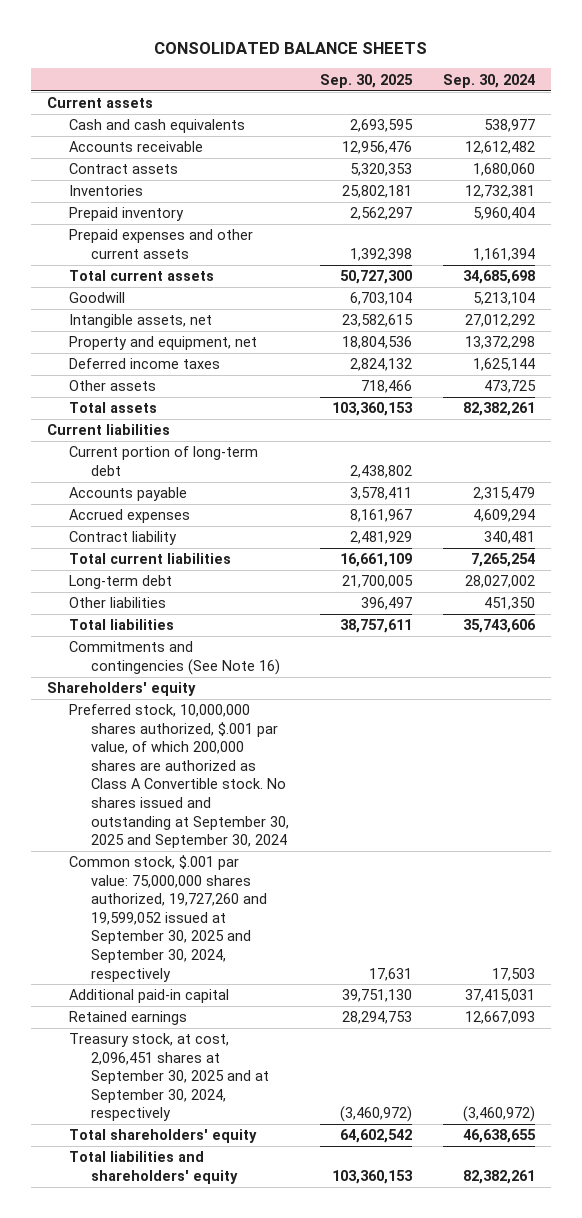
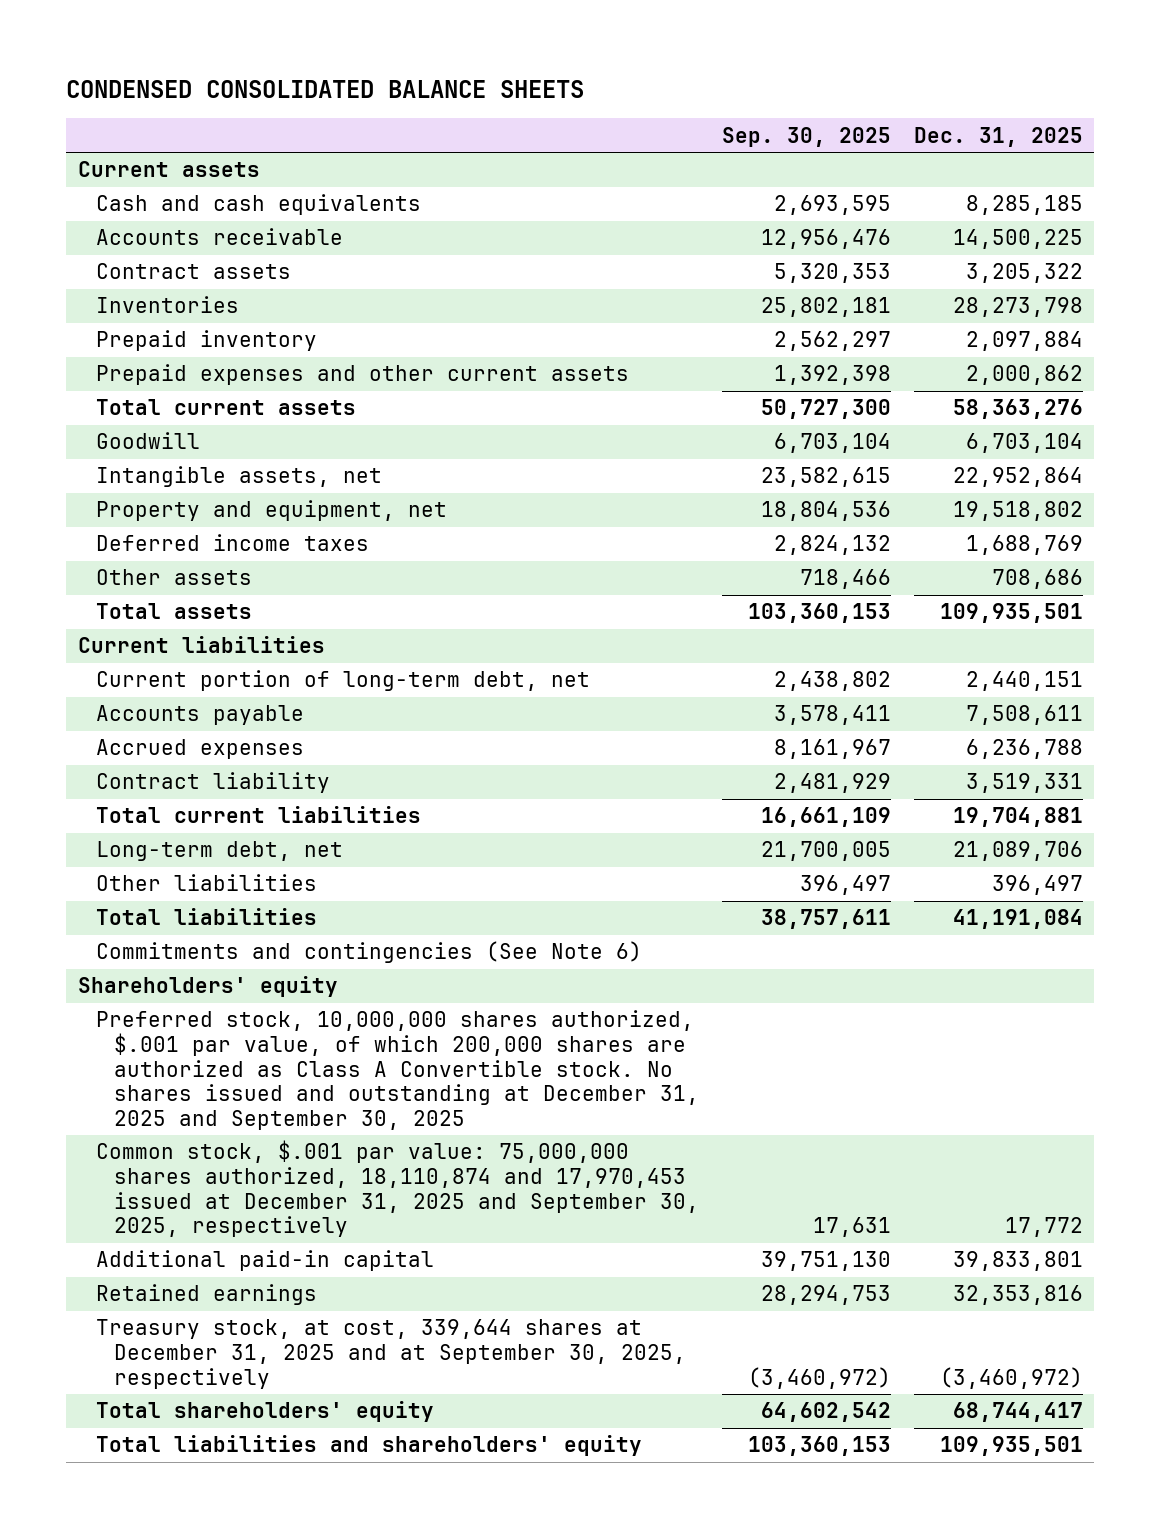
[153,41,427,54] CONSOLIDATED BALANCE SHEETS -> [66,79,585,98] CONDENSED CONSOLIDATED BALANCE SHEETS
[443,73,536,88] Sep. 30, 2024 -> none
none -> [914,126,1084,147] Dec. 31, 2025
[68,446,258,476] Current portion of long-term debt -> [95,670,590,692] Current portion of long-term debt, net
[68,575,172,590] Long-term debt -> [95,841,343,862] Long-term debt, net
[68,641,280,675] Commitments and contingencies (See Note 16) -> [95,941,642,964] Commitments and contingencies (See Note 6)
[68,704,289,849] Preferred stock, 10,000,000 shares authorized, $.001 par value, of which 200,000 shares are authorized as Class A Convertible stock. No shares issued and outstanding at September 30, 2025 and September 30, 2024 -> [95,1010,700,1130] Preferred stock, 10,000,000 shares authorized, $.001 par value, of which 200,000 shares are authorized as Class A Convertible stock. No shares issued and outstanding at December 31, 2025 and September 30, 2025
[68,855,267,982] Common stock, $.001 par value: 75,000,000 shares authorized, 19,727,260 and 19,599,052 issued at September 30, 2025 and September 30, 2024, respectively -> [95,1140,700,1238] Common stock, $.001 par value: 75,000,000 shares authorized, 18,110,874 and 17,970,453 issued at December 31, 2025 and September 30, 2025, respectively
[68,1033,269,1122] Treasury stock, at cost, 2,096,451 shares at September 30, 2025 and at September 30, 2024, respectively -> [95,1319,687,1389] Treasury stock, at cost, 339,644 shares at December 31, 2025 and at September 30, 2025, respectively

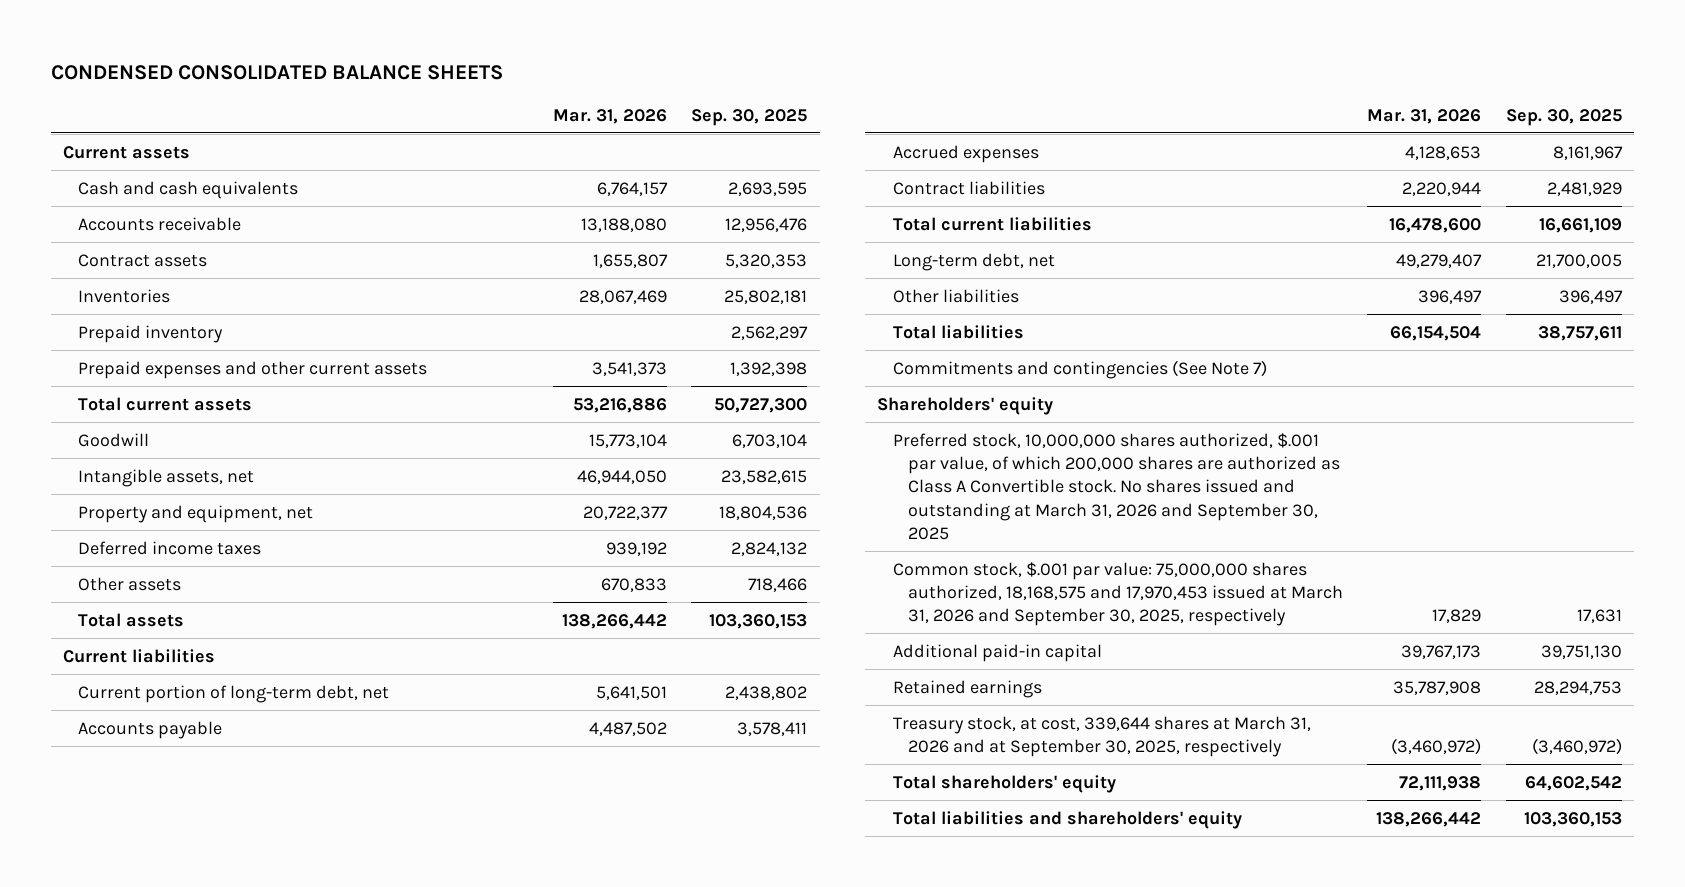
[914,126,1084,147] Dec. 31, 2025 -> none
none -> [553,108,668,124] Mar. 31, 2026
[95,772,330,794] Contract liability -> [892,180,1045,195] Contract liabilities
[95,941,642,964] Commitments and contingencies (See Note 6) -> [892,359,1267,379] Commitments and contingencies (See Note 7)
[95,1010,700,1130] Preferred stock, 10,000,000 shares authorized, $.001 par value, of which 200,000 shares are authorized as Class A Convertible stock. No shares issued and outstanding at December 31, 2025 and September 30, 2025 -> [892,432,1341,541] Preferred stock, 10,000,000 shares authorized, $.001 par value, of which 200,000 shares are authorized as Class A Convertible stock. No shares issued and outstanding at March 31, 2026 and September 30, 2025
[95,1140,700,1238] Common stock, $.001 par value: 75,000,000 shares authorized, 18,110,874 and 17,970,453 issued at December 31, 2025 and September 30, 2025, respectively -> [892,561,1344,627] Common stock, $.001 par value: 75,000,000 shares authorized, 18,168,575 and 17,970,453 issued at March 31, 2026 and September 30, 2025, respectively
[95,1319,687,1389] Treasury stock, at cost, 339,644 shares at December 31, 2025 and at September 30, 2025, respectively -> [892,715,1311,757] Treasury stock, at cost, 339,644 shares at March 31, 2026 and at September 30, 2025, respectively

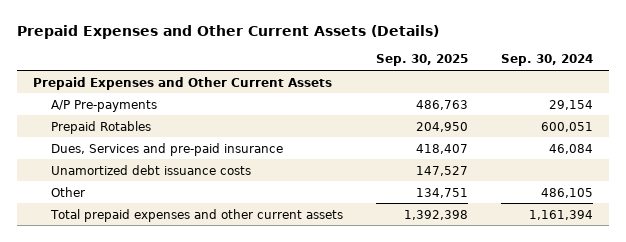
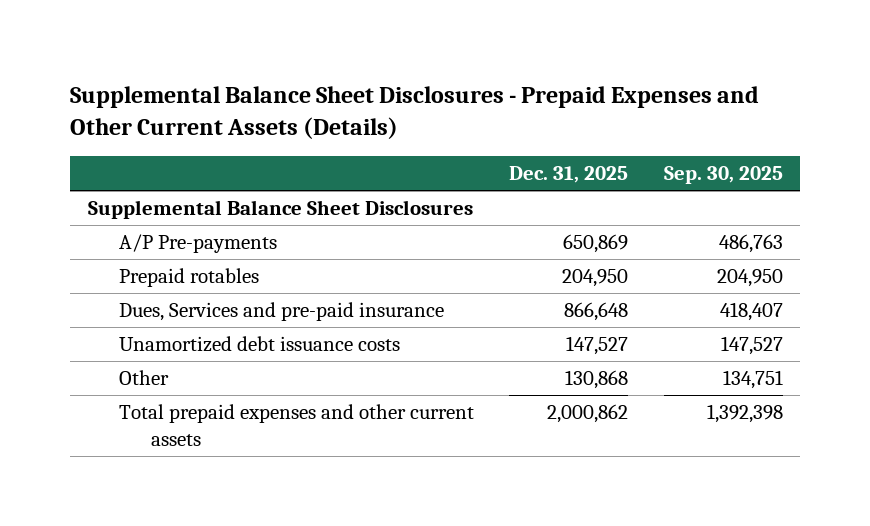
[16,24,439,39] Prepaid Expenses and Other Current Assets (Details) -> [70,85,760,139] Supplemental Balance Sheet Disclosures - Prepaid Expenses and Other Current Assets (Details)
[500,54,593,67] Sep. 30, 2024 -> none
none -> [509,166,629,184] Dec. 31, 2025
[33,76,333,90] Prepaid Expenses and Other Current Assets -> none
none -> [87,200,473,220] Supplemental Balance Sheet Disclosures
[51,120,152,134] Prepaid Rotables -> [119,268,260,288] Prepaid rotables

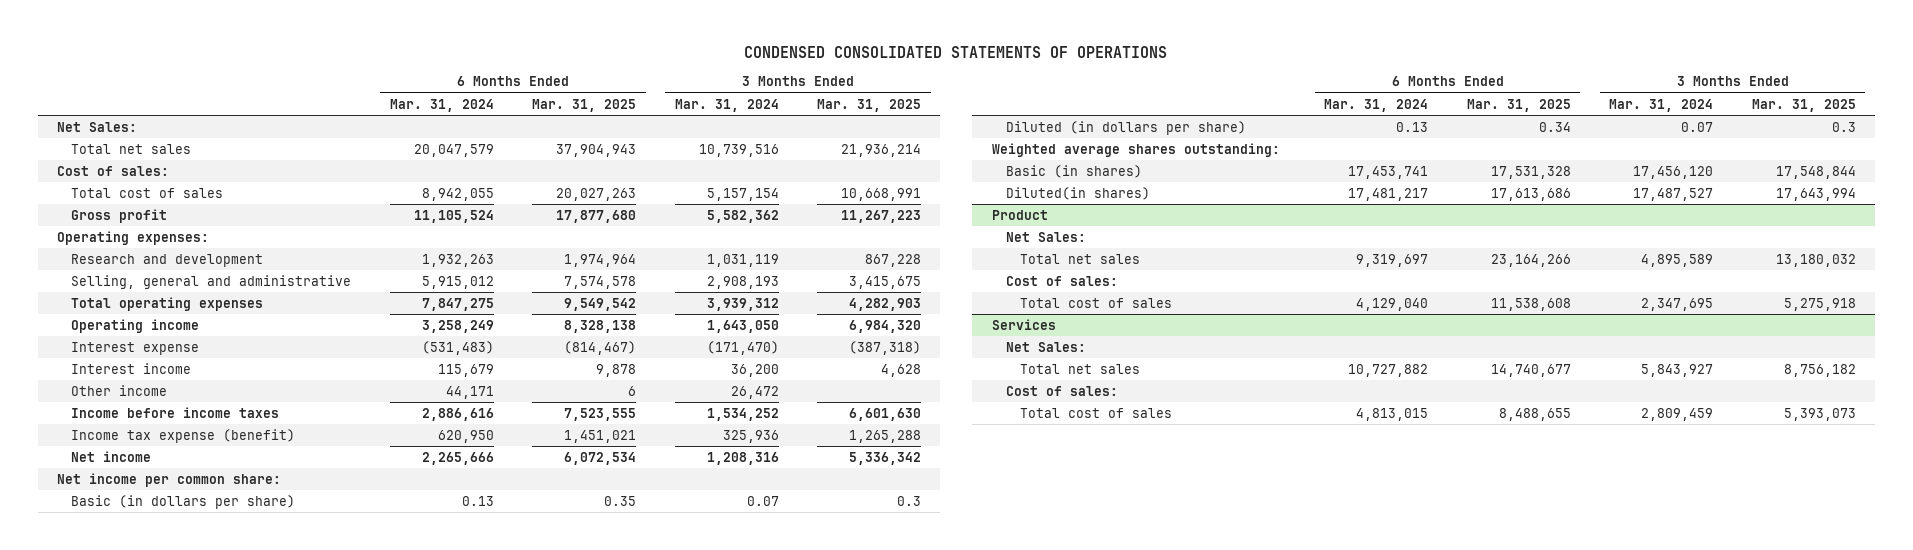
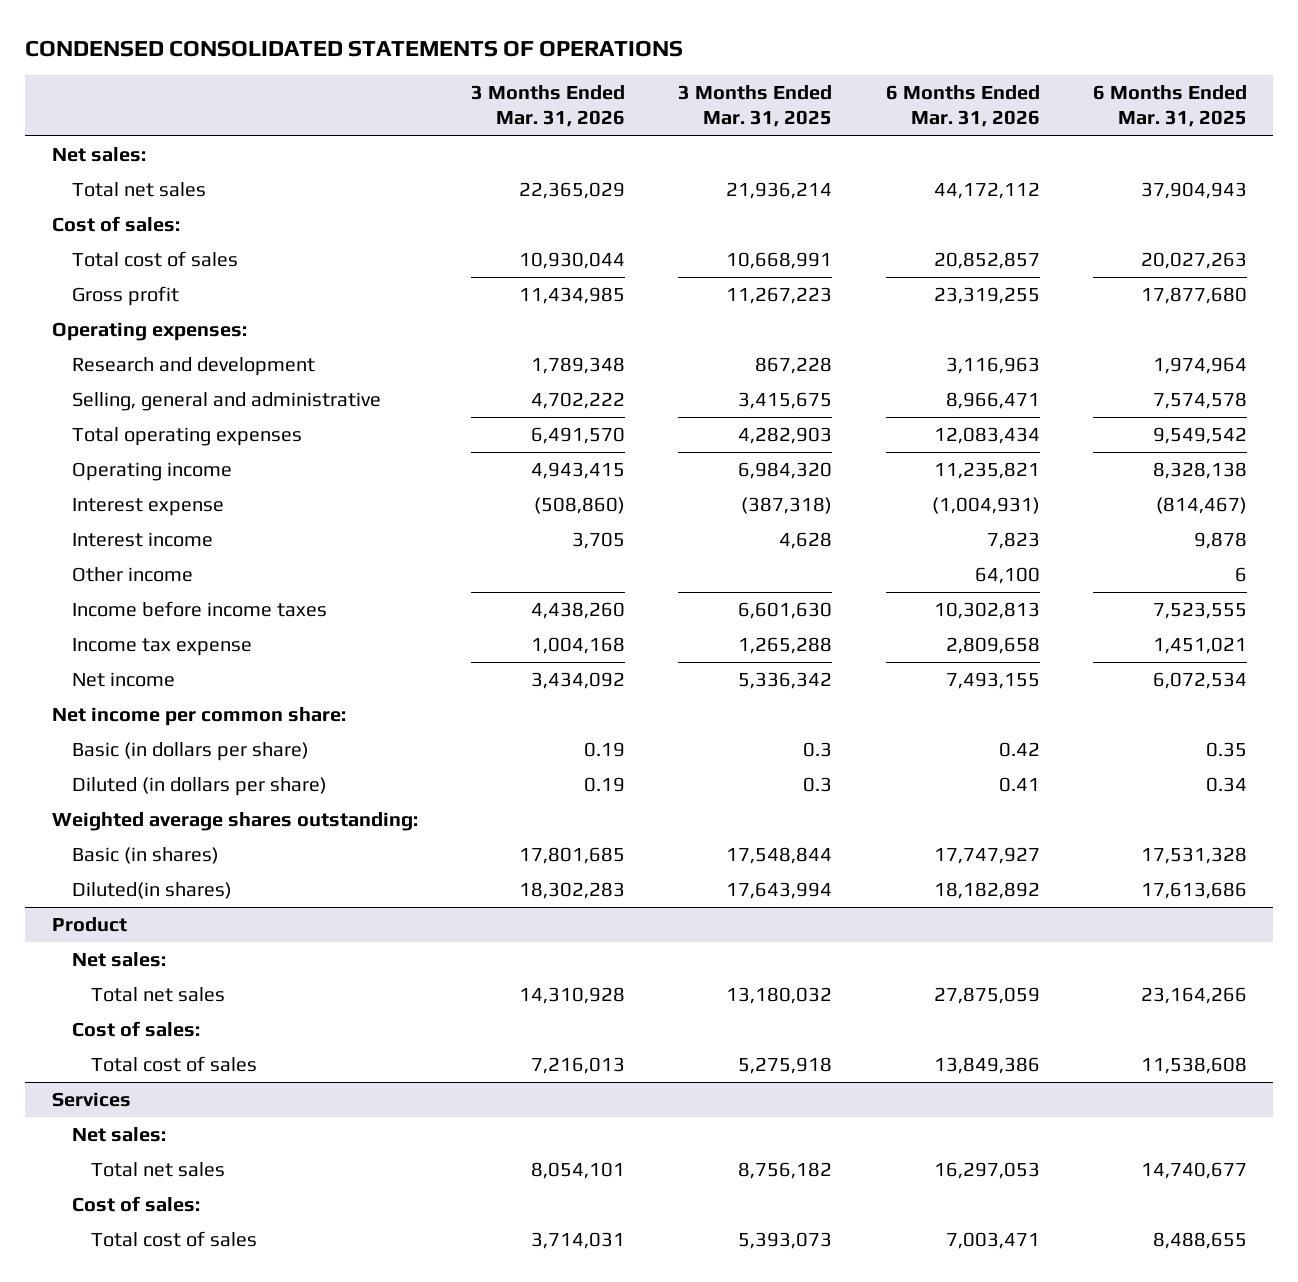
[389,98,494,112] Mar. 31, 2024 -> none
[674,98,779,112] Mar. 31, 2024 -> none
none -> [470,85,625,128] 3 Months Ended Mar. 31, 2026
none -> [885,85,1040,128] 6 Months Ended Mar. 31, 2026
[56,121,137,132] Net Sales: -> [51,147,146,163] Net sales:
[71,428,296,443] Income tax expense (benefit) -> [71,638,252,657] Income tax expense
[1005,231,1086,242] Net Sales: -> [71,952,166,968] Net sales:
[1005,341,1086,352] Net Sales: -> [71,1127,166,1143] Net sales:

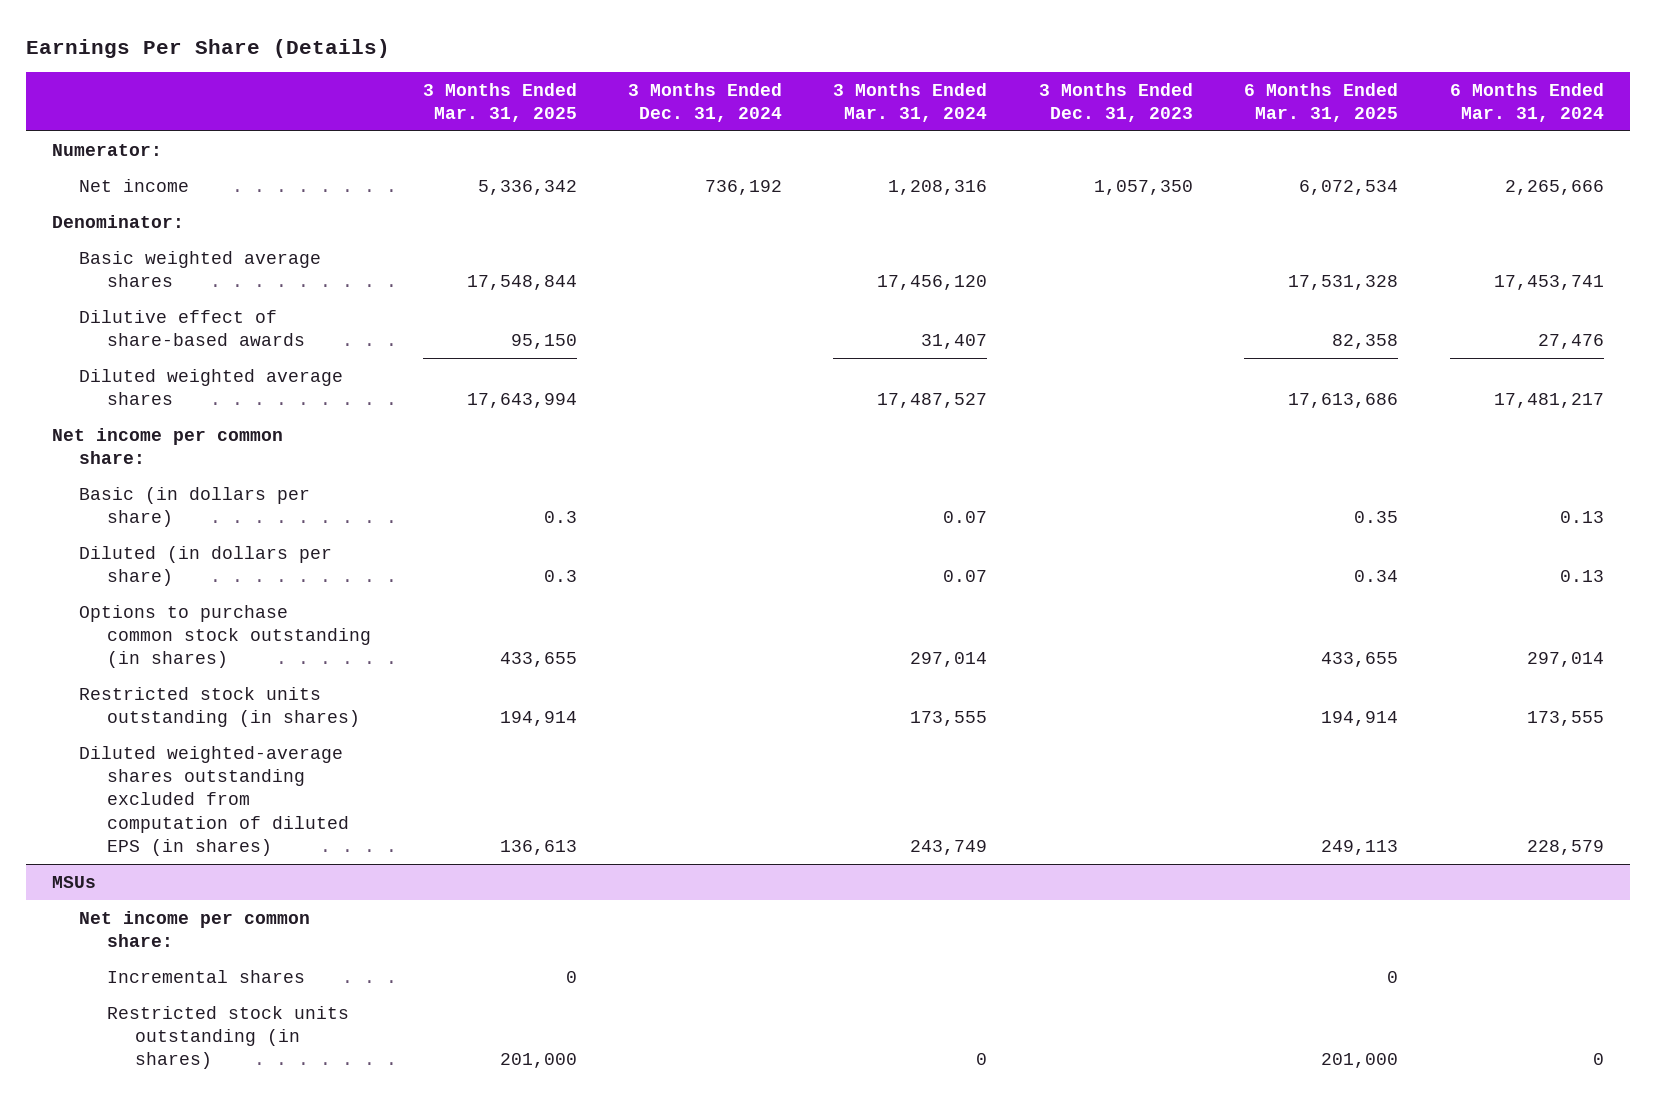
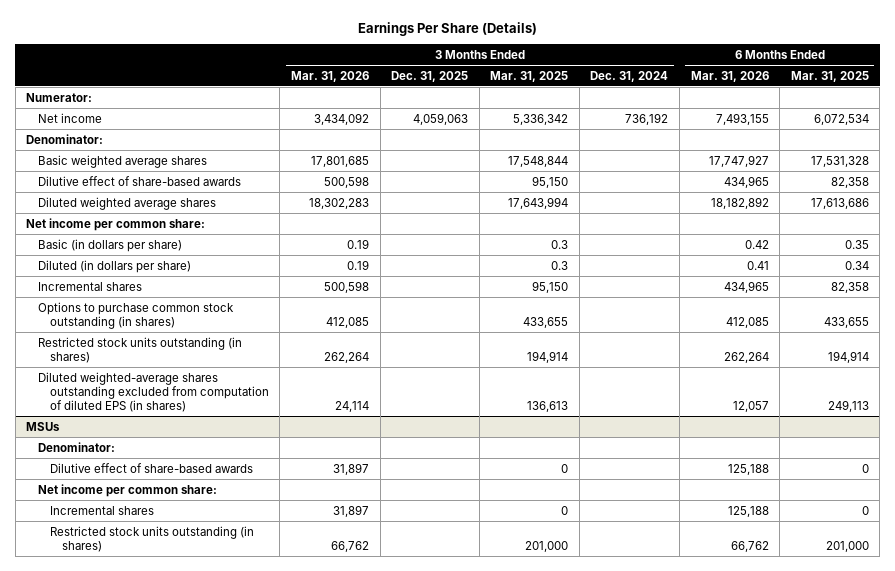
[833,82,988,122] 3 Months Ended Mar. 31, 2024 -> none
[1038,82,1193,122] 3 Months Ended Dec. 31, 2023 -> none
[1449,82,1604,122] 6 Months Ended Mar. 31, 2024 -> none
none -> [291,70,370,82] Mar. 31, 2026
none -> [391,70,469,82] Dec. 31, 2025
none -> [690,70,769,82] Mar. 31, 2026
none -> [38,281,143,291] Incremental shares
none -> [38,441,116,452] Denominator:
none -> [49,462,253,473] Dilutive effect of share-based awards

